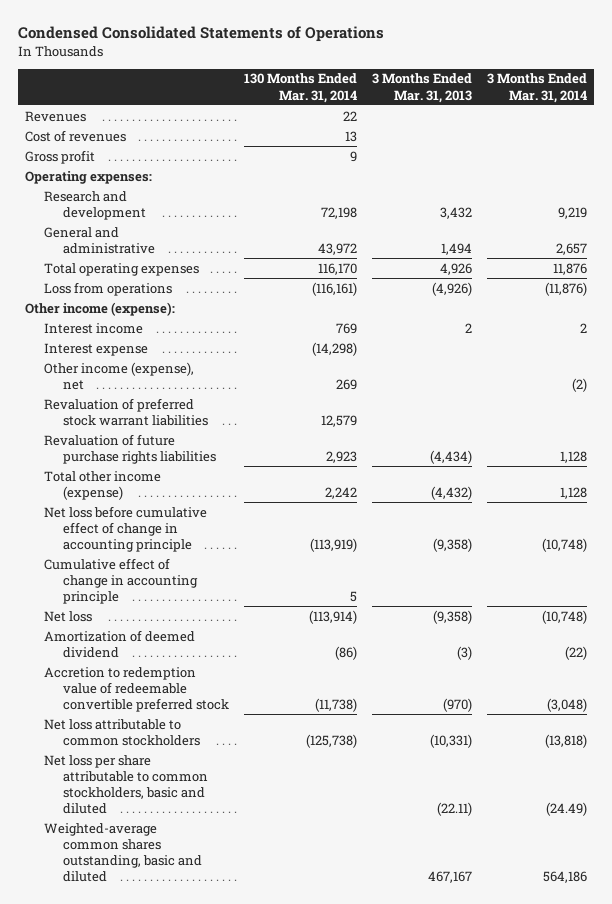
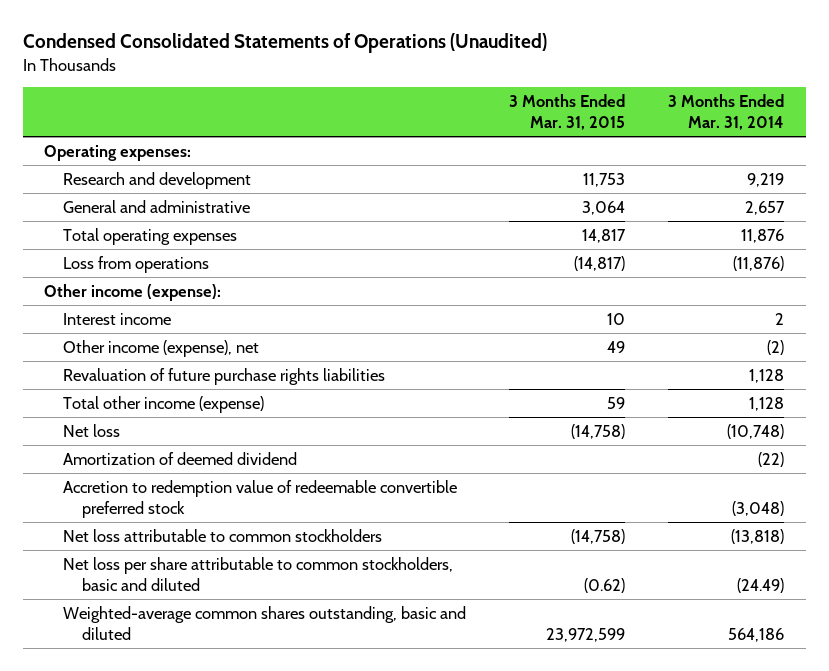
[17,25,384,42] Condensed Consolidated Statements of Operations -> [22,33,547,54] Condensed Consolidated Statements of Operations (Unaudited)
[244,73,358,103] 130 Months Ended Mar. 31, 2014 -> none
[372,73,473,103] 3 Months Ended Mar. 31, 2013 -> none
none -> [509,93,626,131] 3 Months Ended Mar. 31, 2015
[25,110,87,122] Revenues -> none
[25,129,127,142] Cost of revenues -> none
[25,149,96,164] Gross profit -> none
[44,342,149,356] Interest expense -> none
[44,397,209,426] Revaluation of preferred stock warrant liabilities -> none
[44,505,208,553] Net loss before cumulative effect of change in accounting principle -> none
[44,557,199,605] Cumulative effect of change in accounting principle -> none

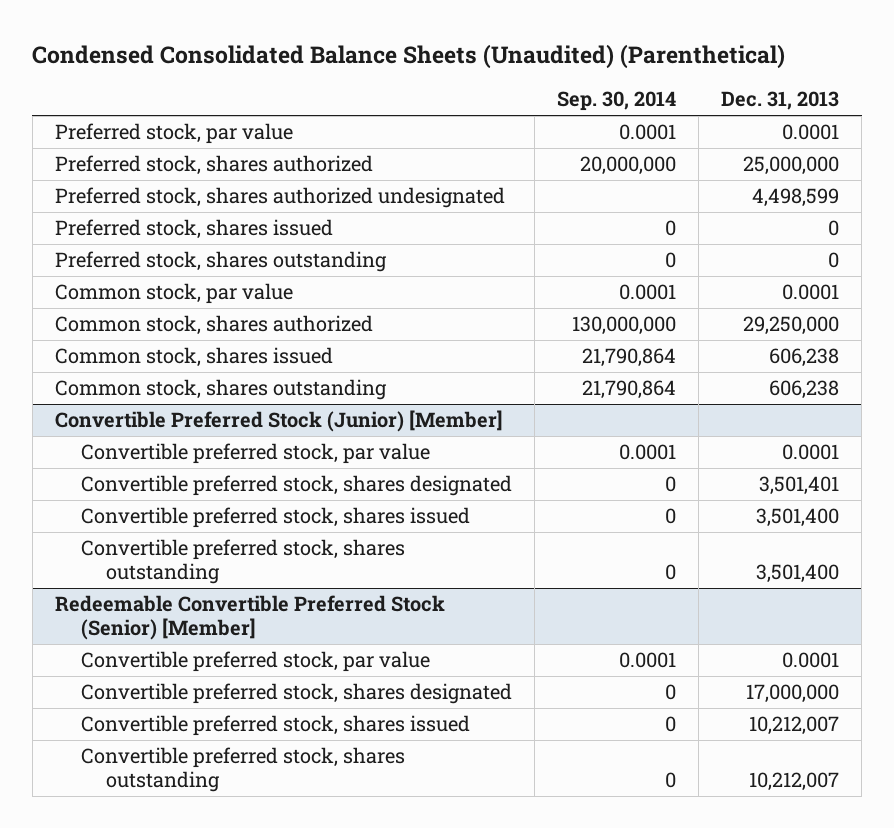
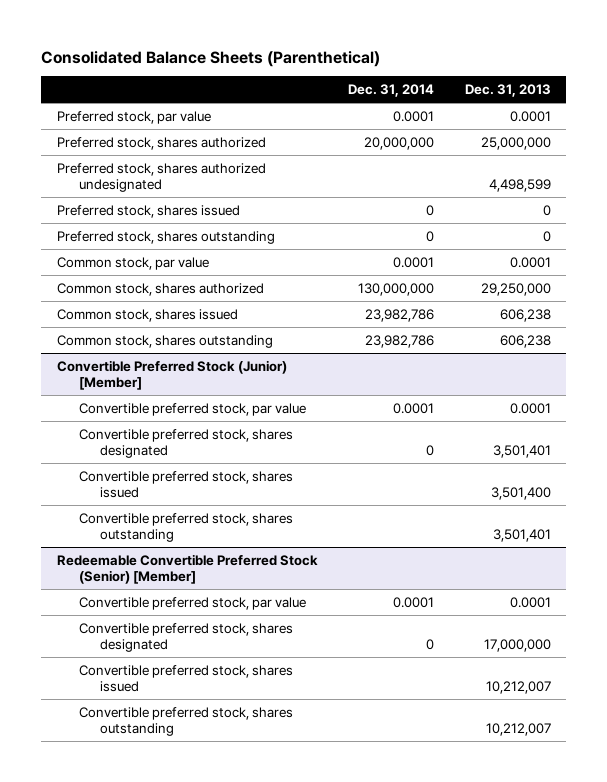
[32,44,786,70] Condensed Consolidated Balance Sheets (Unaudited) (Parenthetical) -> [41,50,381,67] Consolidated Balance Sheets (Parenthetical)
[556,91,676,112] Sep. 30, 2014 -> none
none -> [348,84,435,98] Dec. 31, 2014
[755,563,839,583] 3,501,400 -> [492,528,551,542] 3,501,401

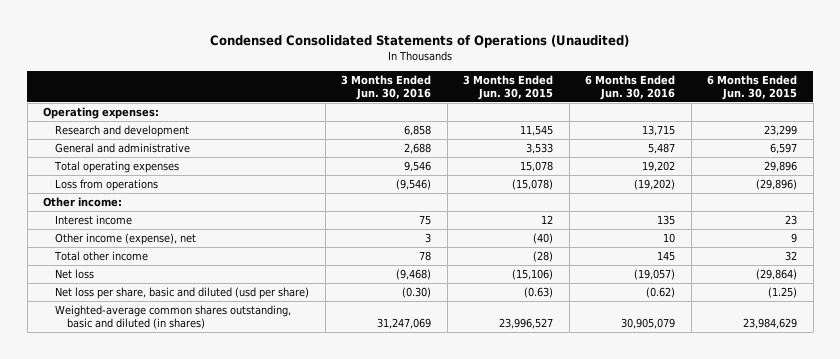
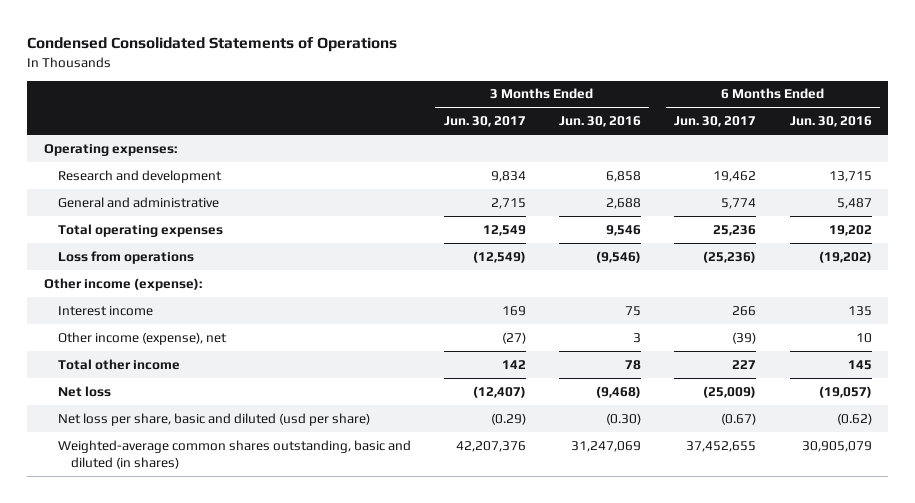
[210,34,630,48] Condensed Consolidated Statements of Operations (Unaudited) -> [27,37,398,53] Condensed Consolidated Statements of Operations
[463,74,554,100] 3 Months Ended Jun. 30, 2015 -> none
[707,74,798,100] 6 Months Ended Jun. 30, 2015 -> none
none -> [443,116,526,128] Jun. 30, 2017
none -> [674,116,757,128] Jun. 30, 2017
[43,197,123,208] Other income: -> [43,277,202,291] Other income (expense):

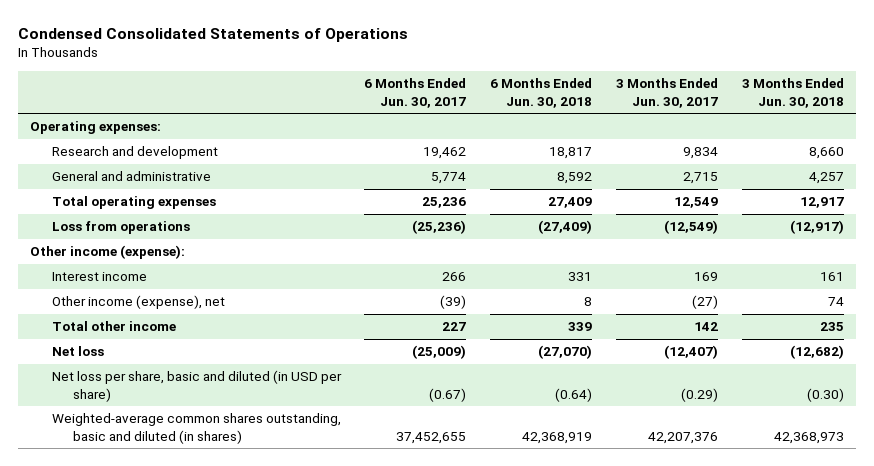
[559,116,642,128] Jun. 30, 2016 -> none
[789,116,872,128] Jun. 30, 2016 -> none
none -> [490,78,593,108] 6 Months Ended Jun. 30, 2018
none -> [741,78,844,108] 3 Months Ended Jun. 30, 2018
[57,412,370,426] Net loss per share, basic and diluted (usd per share) -> [51,370,342,402] Net loss per share, basic and diluted (in USD per share)

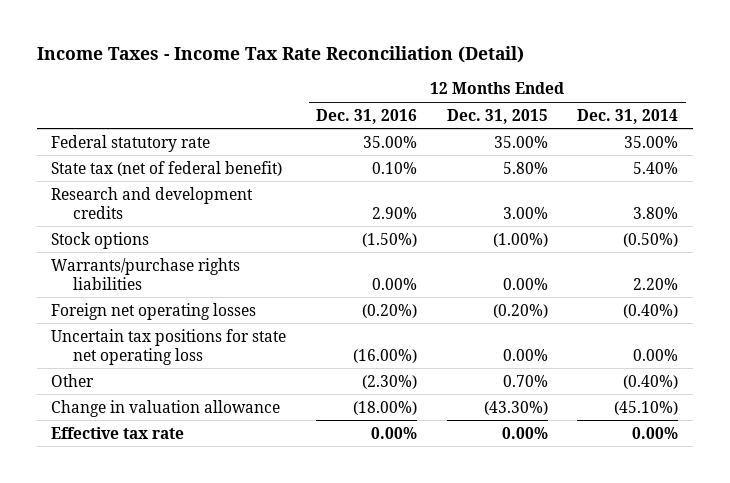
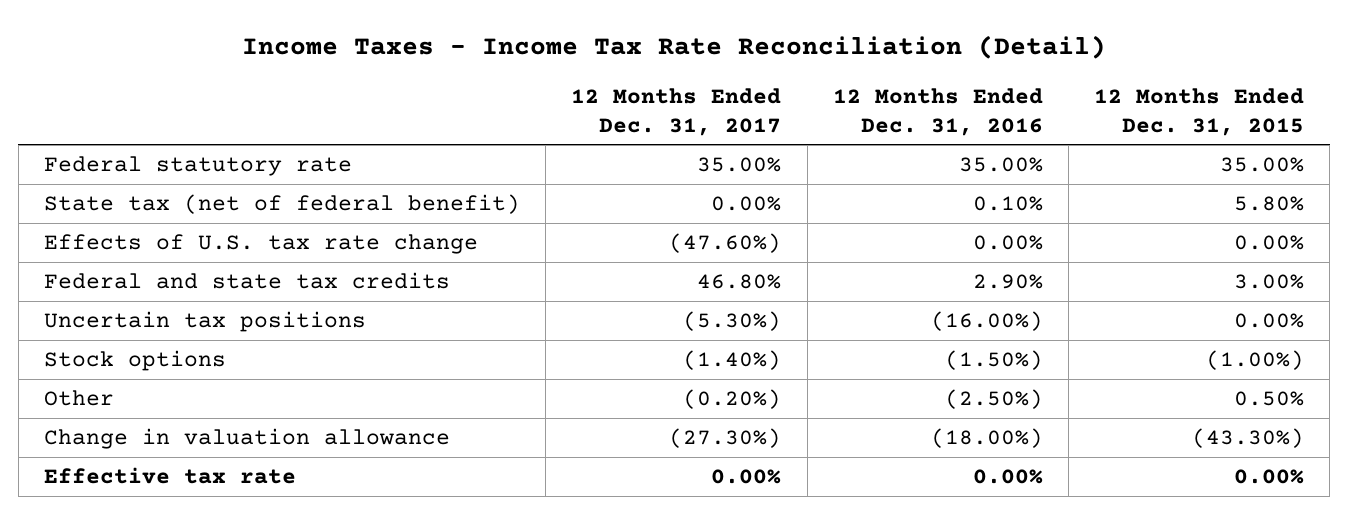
[577,108,679,124] Dec. 31, 2014 -> none
none -> [571,88,782,136] 12 Months Ended Dec. 31, 2017
none -> [44,234,479,255] Effects of U.S. tax rate change
[51,186,254,219] Research and development credits -> [44,272,451,290] Federal and state tax credits
none -> [44,311,367,333] Uncertain tax positions
[51,257,241,290] Warrants/purchase rights liabilities -> none
[51,302,257,320] Foreign net operating losses -> none
[51,328,287,365] Uncertain tax positions for state net operating loss -> none
[362,374,418,389] (2.30%) -> [944,389,1043,410] (2.50%)
[502,374,548,387] 0.70% -> [1234,391,1305,407] 0.50%

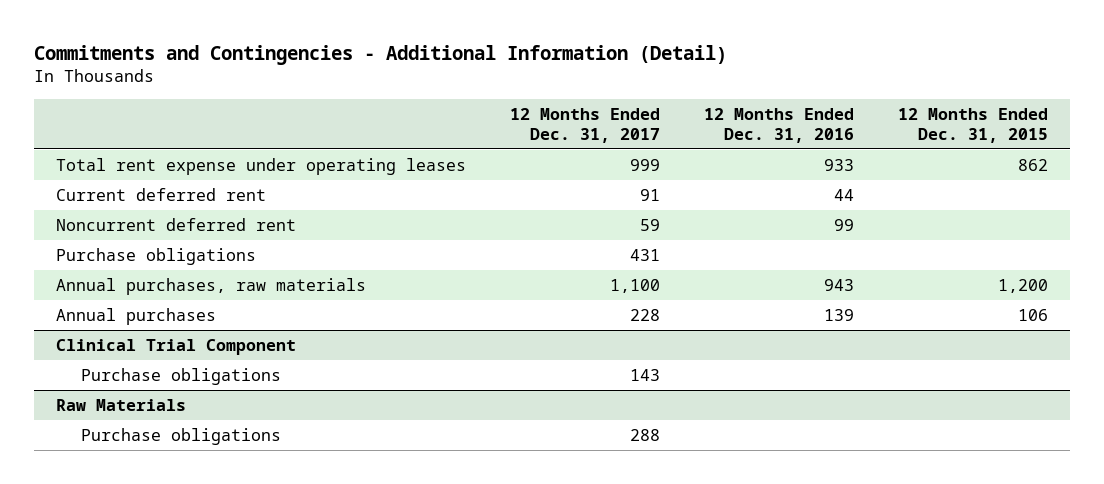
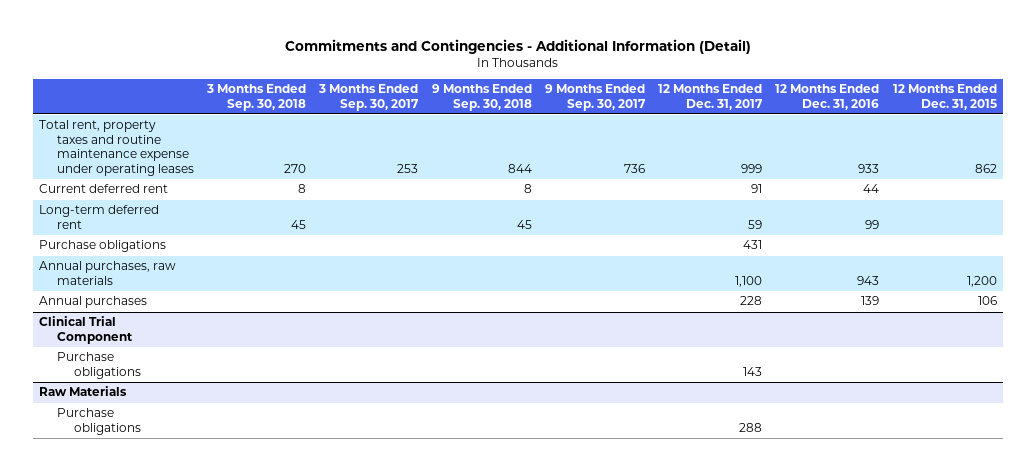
none -> [205,84,306,111] 3 Months Ended Sep. 30, 2018
none -> [318,84,420,111] 3 Months Ended Sep. 30, 2017
none -> [431,84,532,111] 9 Months Ended Sep. 30, 2018
none -> [544,84,646,111] 9 Months Ended Sep. 30, 2017
[55,158,466,176] Total rent expense under operating leases -> [39,120,194,176] Total rent, property taxes and routine maintenance expense under operating leases
[55,218,296,232] Noncurrent deferred rent -> [39,205,160,229] Long-term deferred rent

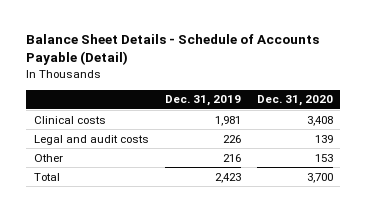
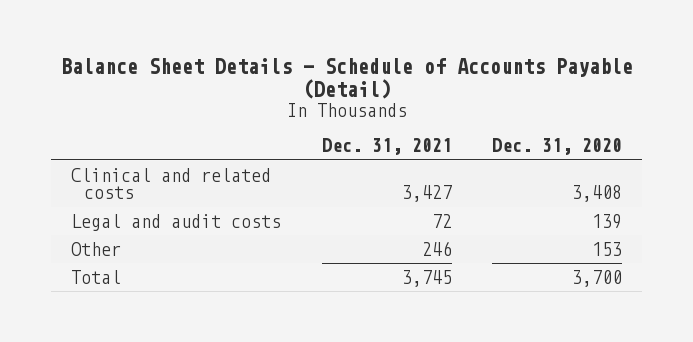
[164,95,241,107] Dec. 31, 2019 -> none
none -> [321,138,452,156] Dec. 31, 2021
[34,115,107,124] Clinical costs -> [70,167,271,200] Clinical and related costs

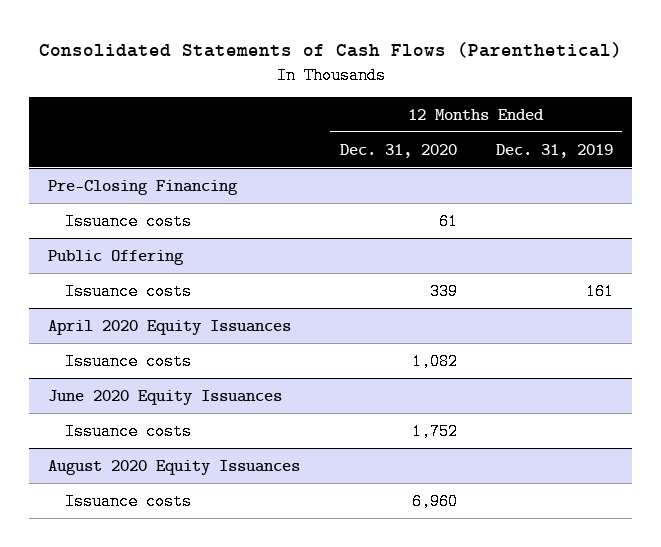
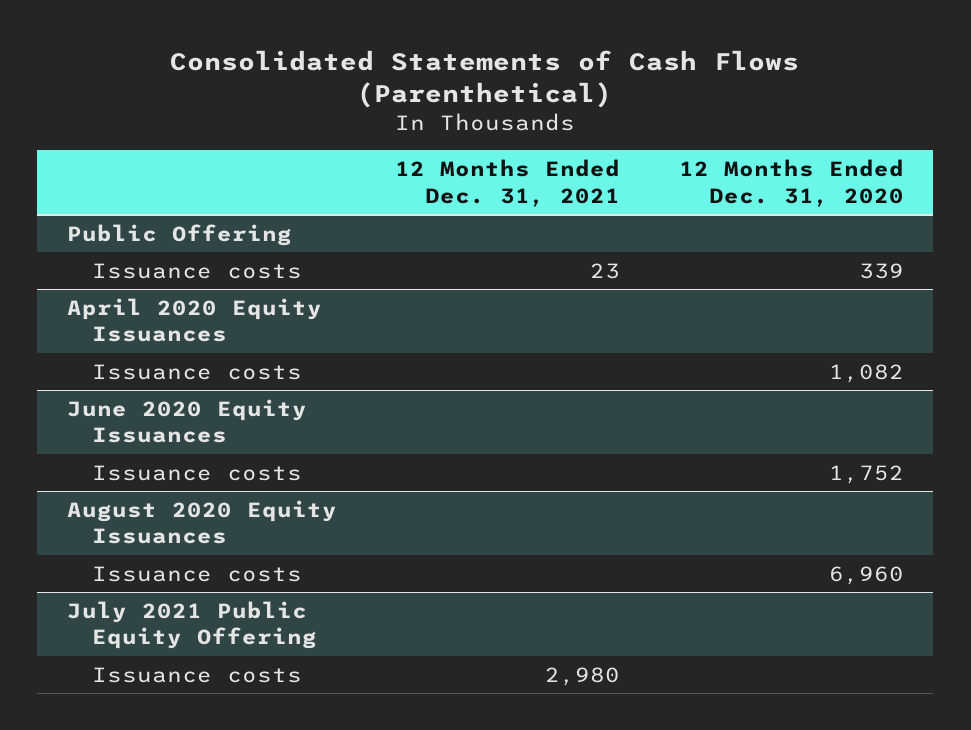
[495,143,613,158] Dec. 31, 2019 -> none
none -> [395,159,621,207] 12 Months Ended Dec. 31, 2021
[48,179,239,195] Pre-Closing Financing -> none
[64,212,192,230] Issuance costs -> none
none -> [66,600,317,650] July 2021 Public Equity Offering
none -> [91,666,302,683] Issuance costs

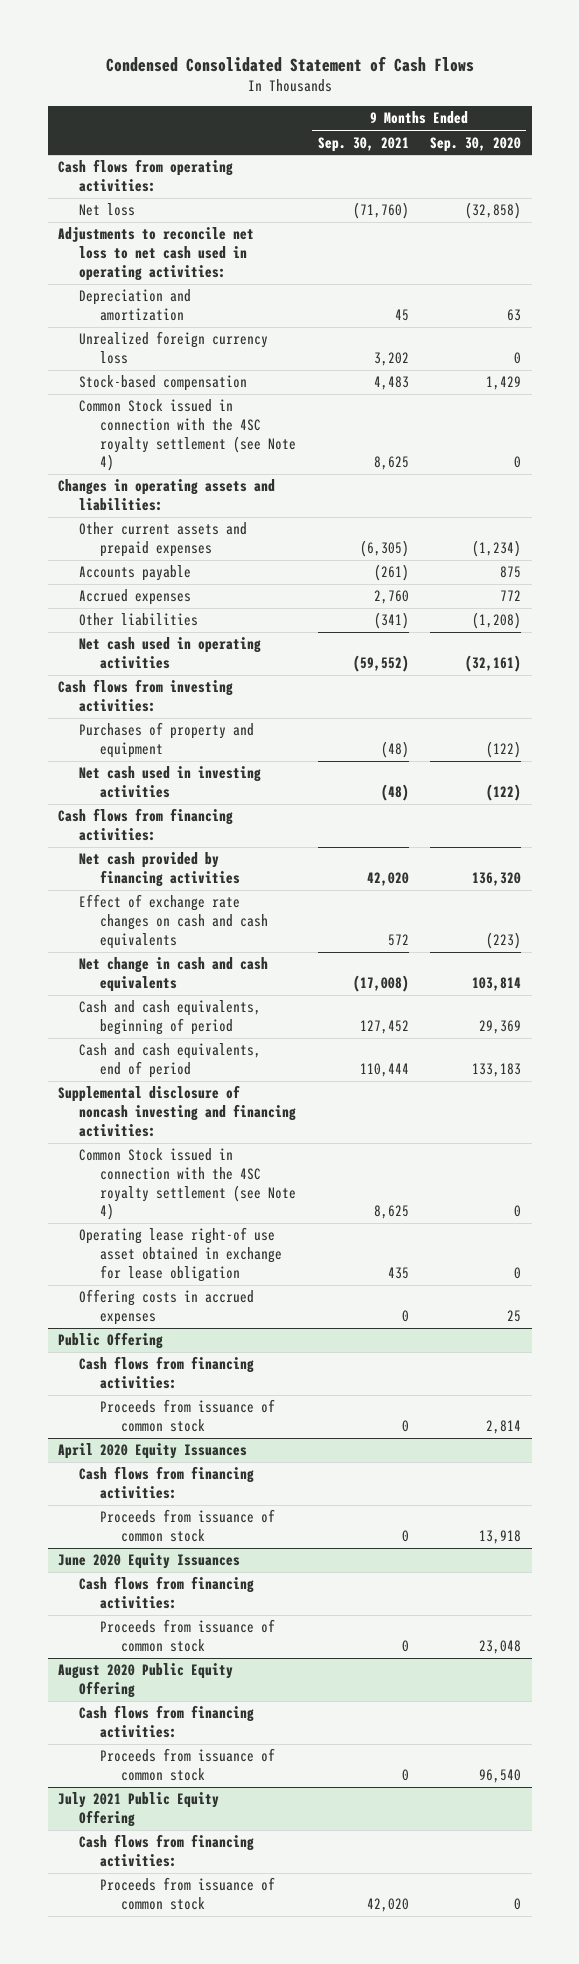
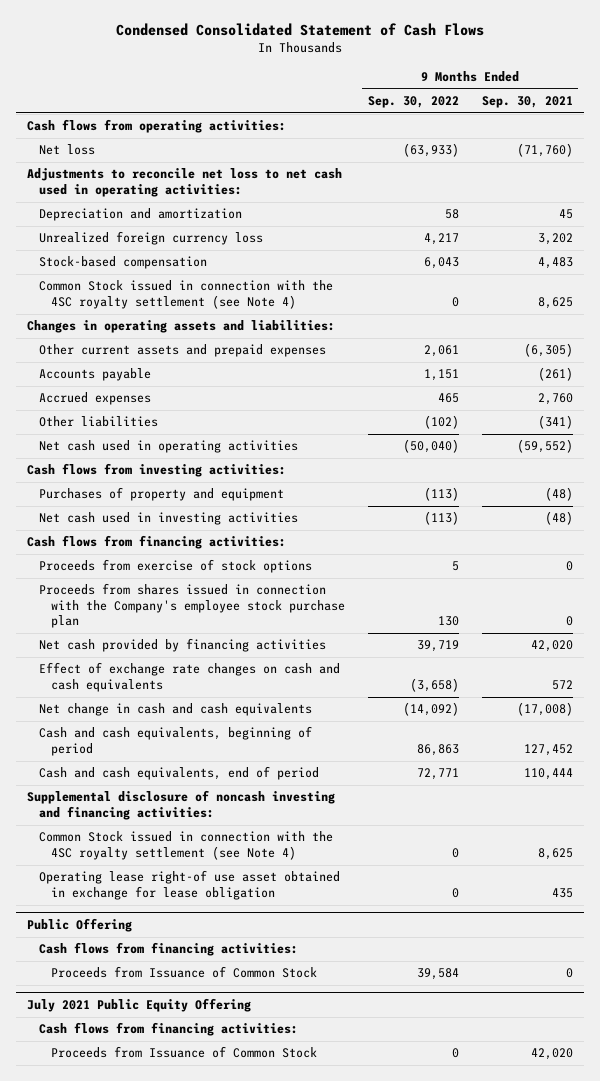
[430,136,522,152] Sep. 30, 2020 -> none
none -> [368,96,460,109] Sep. 30, 2022
none -> [39,559,313,574] Proceeds from exercise of stock options
none -> [39,583,346,629] Proceeds from shares issued in connection with the Company's employee stock purchase plan
[79,1289,255,1326] Offering costs in accrued expenses -> none
[58,1443,248,1460] April 2020 Equity Issuances -> none
[79,1466,255,1500] Cash flows from financing activities: -> none
[100,1509,276,1543] Proceeds from issuance of common stock -> none
[58,1553,241,1570] June 2020 Equity Issuances -> none
[79,1576,255,1610] Cash flows from financing activities: -> none
[100,1619,276,1653] Proceeds from issuance of common stock -> none
[58,1663,234,1699] August 2020 Public Equity Offering -> none
[79,1705,255,1739] Cash flows from financing activities: -> none
[100,1748,276,1782] Proceeds from issuance of common stock -> none
[100,1399,276,1433] Proceeds from issuance of common stock -> [51,966,318,979] Proceeds from Issuance of Common Stock
[100,1877,276,1911] Proceeds from issuance of common stock -> [51,1046,318,1059] Proceeds from Issuance of Common Stock

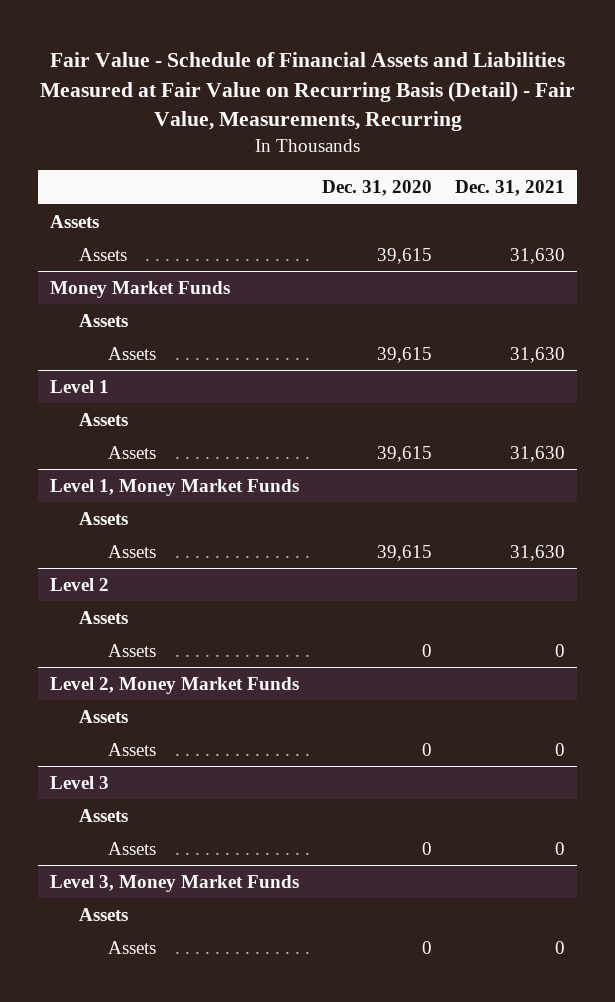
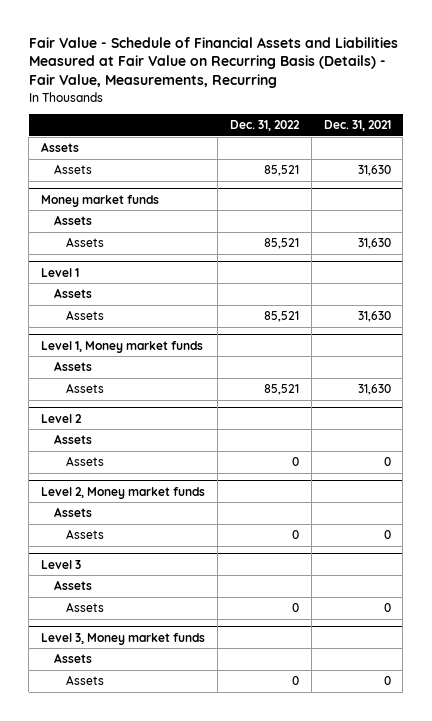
[39,52,575,132] Fair Value - Schedule of Financial Assets and Liabilities Measured at Fair Value on Recurring Basis (Detail) - Fair Value, Measurements, Recurring -> [28,36,398,89] Fair Value - Schedule of Financial Assets and Liabilities Measured at Fair Value on Recurring Basis (Details) - Fair Value, Measurements, Recurring
[322,180,433,197] Dec. 31, 2020 -> none
none -> [229,120,300,132] Dec. 31, 2022
[49,280,230,298] Money Market Funds -> [41,194,160,207] Money market funds
[49,478,299,496] Level 1, Money Market Funds -> [41,340,204,353] Level 1, Money market funds
[49,676,299,694] Level 2, Money Market Funds -> [41,486,206,499] Level 2, Money market funds
[49,874,299,892] Level 3, Money Market Funds -> [41,632,206,645] Level 3, Money market funds

